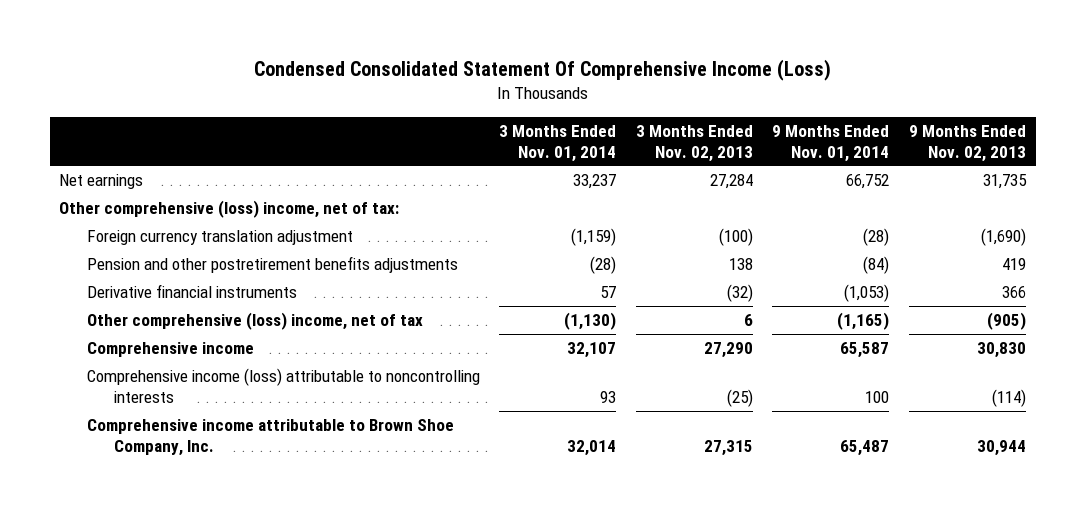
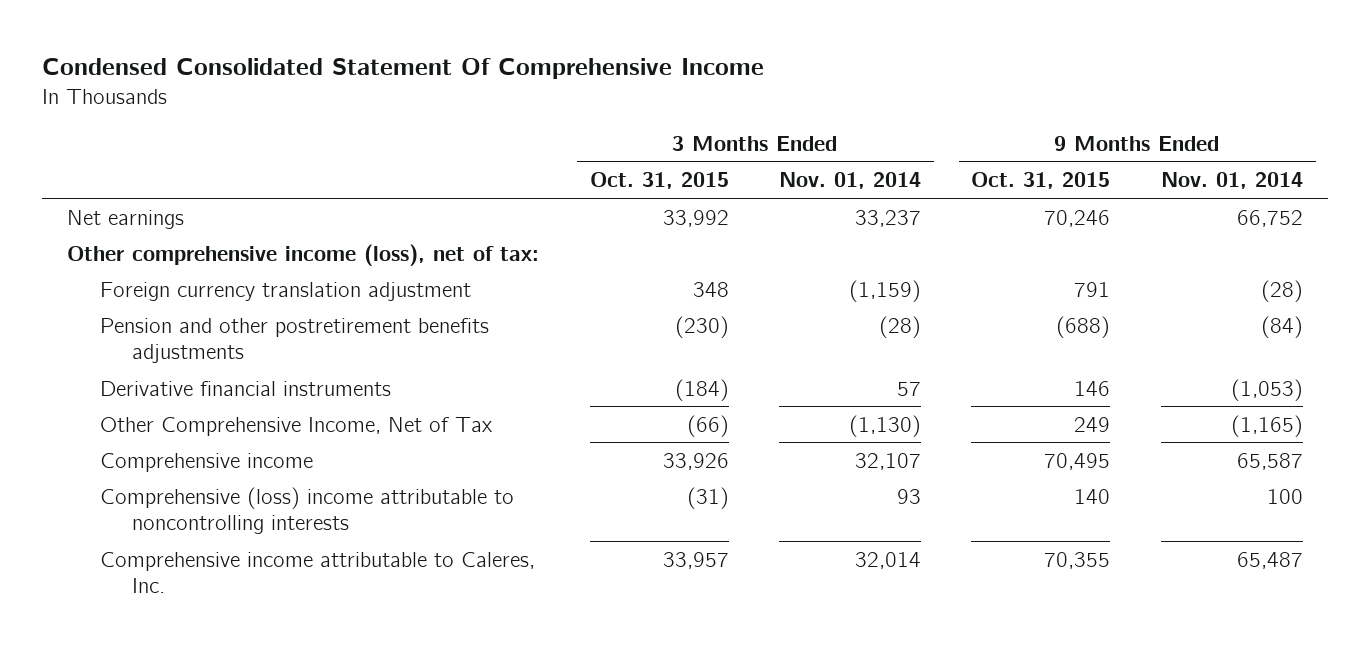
[253,59,831,82] Condensed Consolidated Statement Of Comprehensive Income (Loss) -> [41,58,764,80] Condensed Consolidated Statement Of Comprehensive Income
[635,124,753,162] 3 Months Ended Nov. 02, 2013 -> none
[908,124,1026,162] 9 Months Ended Nov. 02, 2013 -> none
none -> [589,172,729,190] Oct. 31, 2015
none -> [971,172,1111,190] Oct. 31, 2015
[59,199,400,218] Other comprehensive (loss) income, net of tax: -> [67,243,540,266] Other comprehensive income (loss), net of tax:
[86,311,423,330] Other comprehensive (loss) income, net of tax -> [99,416,493,436] Other Comprehensive Income, Net of Tax
[86,367,480,403] Comprehensive income (loss) attributable to noncontrolling interests -> [99,486,514,535] Comprehensive (loss) income attributable to noncontrolling interests
[86,418,454,456] Comprehensive income attributable to Brown Shoe Company, Inc. -> [99,551,535,594] Comprehensive income attributable to Caleres, Inc.

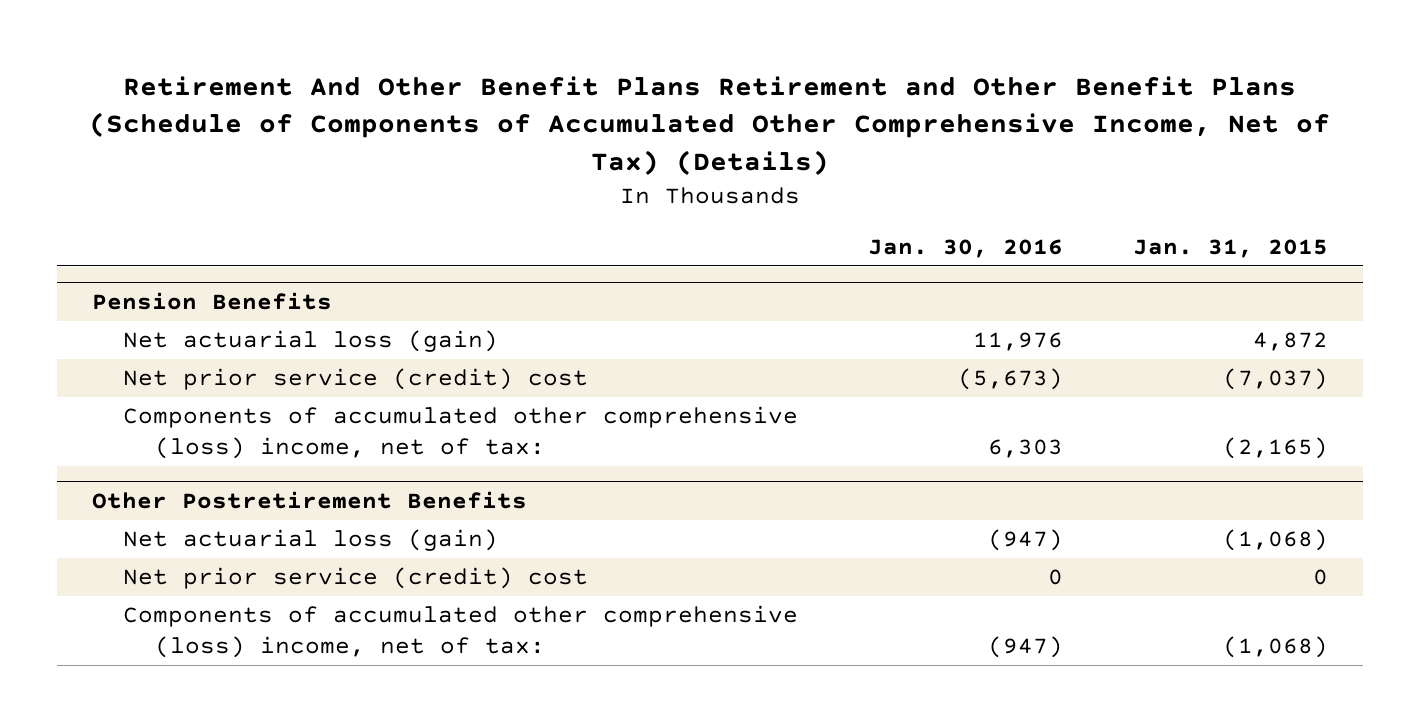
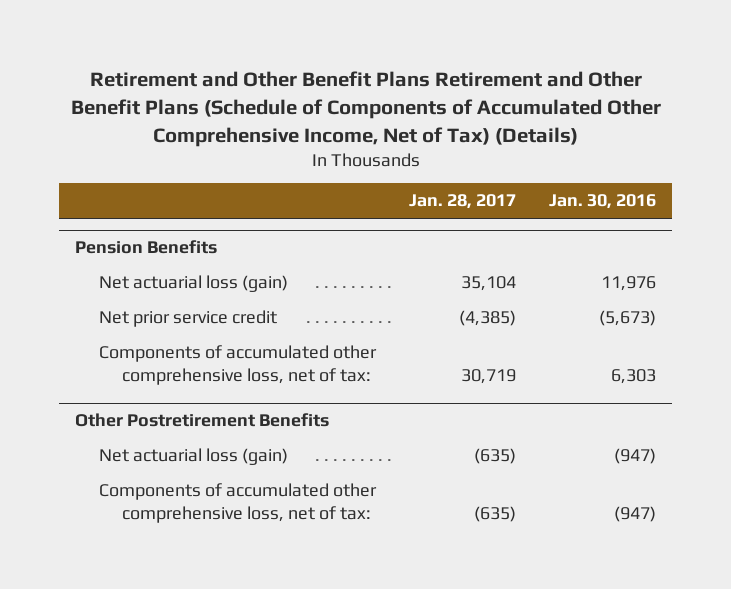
[88,75,1330,176] Retirement And Other Benefit Plans Retirement and Other Benefit Plans (Schedule of Components of Accumulated Other Comprehensive Income, Net of Tax) (Details) -> [70,71,661,147] Retirement and Other Benefit Plans Retirement and Other Benefit Plans (Schedule of Components of Accumulated Other Comprehensive Income, Net of Tax) (Details)
[1133,238,1329,258] Jan. 31, 2015 -> none
none -> [408,194,516,210] Jan. 28, 2017
[123,368,589,391] Net prior service (credit) cost -> [98,310,277,328] Net prior service credit
[123,406,799,459] Components of accumulated other comprehensive (loss) income, net of tax: -> [98,345,377,385] Components of accumulated other comprehensive loss, net of tax:
[123,567,589,590] Net prior service (credit) cost -> none
[123,605,799,658] Components of accumulated other comprehensive (loss) income, net of tax: -> [98,483,377,523] Components of accumulated other comprehensive loss, net of tax:

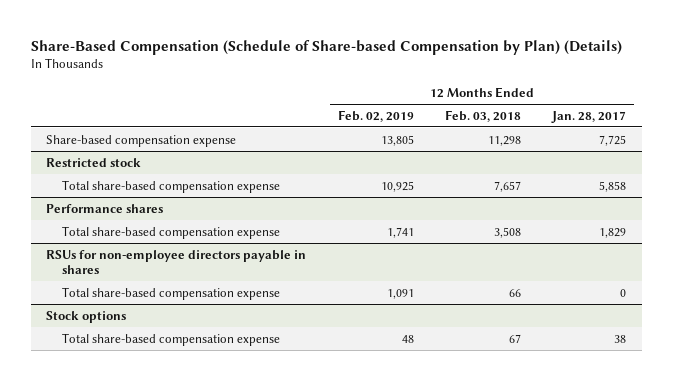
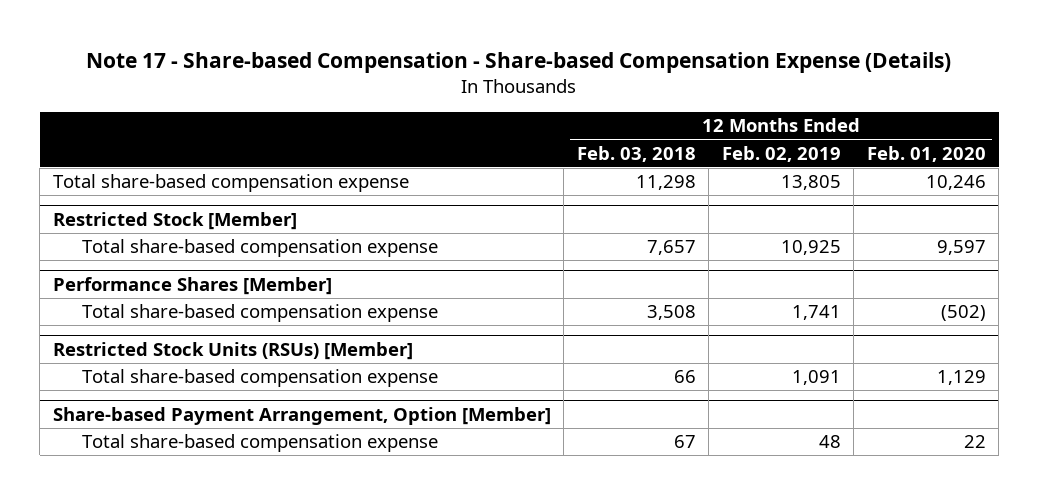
[30,39,622,55] Share-Based Compensation (Schedule of Share-based Compensation by Plan) (Details) -> [86,52,952,74] Note 17 - Share-based Compensation - Share-based Compensation Expense (Details)
[551,110,627,123] Jan. 28, 2017 -> none
none -> [866,145,986,162] Feb. 01, 2020
[46,134,237,147] Share-based compensation expense -> [52,174,409,193] Total share-based compensation expense
[46,157,142,167] Restricted stock -> [52,212,297,231] Restricted Stock [Member]
[46,203,164,213] Performance shares -> [52,277,332,296] Performance Shares [Member]
[46,249,307,275] RSUs for non-employee directors payable in shares -> none
none -> [52,342,413,361] Restricted Stock Units (RSUs) [Member]
[46,310,127,323] Stock options -> [52,407,551,426] Share-based Payment Arrangement, Option [Member]

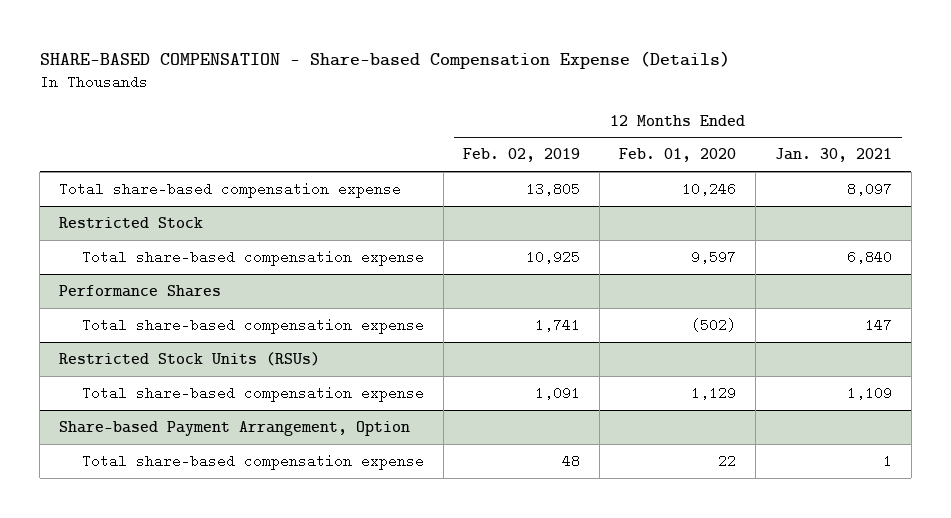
[86,52,952,74] Note 17 - Share-based Compensation - Share-based Compensation Expense (Details) -> [39,51,730,70] SHARE-BASED COMPENSATION - Share-based Compensation Expense (Details)
[576,145,696,162] Feb. 03, 2018 -> none
none -> [774,148,892,163] Jan. 30, 2021
[52,212,297,231] Restricted Stock [Member] -> [59,216,204,228] Restricted Stock
[52,277,332,296] Performance Shares [Member] -> [59,284,222,297] Performance Shares
[52,342,413,361] Restricted Stock Units (RSUs) [Member] -> [59,351,321,366] Restricted Stock Units (RSUs)
[52,407,551,426] Share-based Payment Arrangement, Option [Member] -> [59,420,411,436] Share-based Payment Arrangement, Option

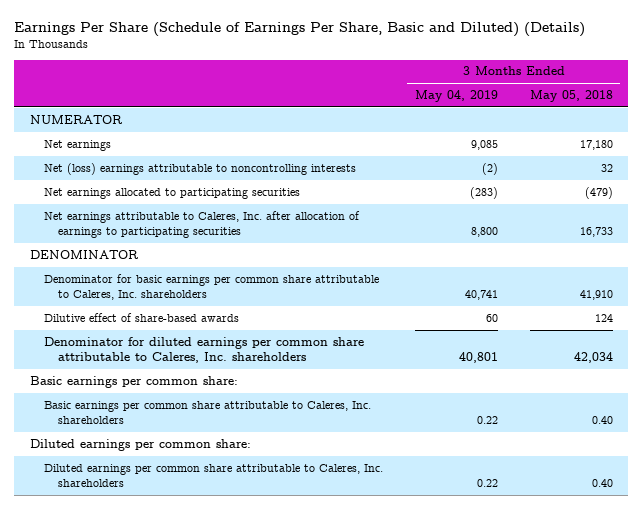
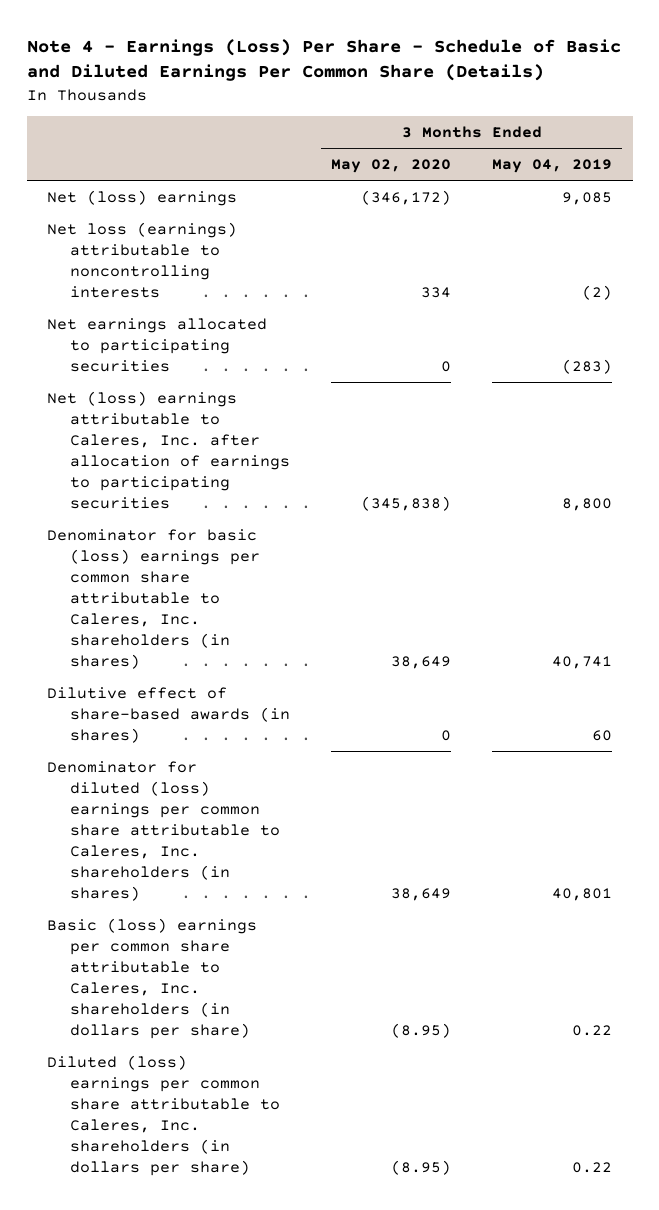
[13,22,585,38] Earnings Per Share (Schedule of Earnings Per Share, Basic and Diluted) (Details) -> [26,39,621,82] Note 4 - Earnings (Loss) Per Share - Schedule of Basic and Diluted Earnings Per Common Share (Details)
[529,90,613,103] May 05, 2018 -> none
none -> [331,159,452,174] May 02, 2020
[29,114,123,124] NUMERATOR -> none
[44,139,112,151] Net earnings -> [47,189,238,206] Net (loss) earnings
[44,162,357,175] Net (loss) earnings attributable to noncontrolling interests -> [47,221,238,298] Net loss (earnings) attributable to noncontrolling interests
[29,249,139,259] DENOMINATOR -> none
[29,375,238,388] Basic earnings per common share: -> none
[29,438,251,451] Diluted earnings per common share: -> none
[44,210,361,238] Net earnings attributable to Caleres, Inc. after allocation of earnings to participating securities -> [47,390,291,509] Net (loss) earnings attributable to Caleres, Inc. after allocation of earnings to participating securities
[44,273,380,300] Denominator for basic earnings per common share attributable to Caleres, Inc. shareholders -> [47,528,261,669] Denominator for basic (loss) earnings per common share attributable to Caleres, Inc. shareholders (in shares)
[44,312,240,322] Dilutive effect of share-based awards -> [47,686,291,743] Dilutive effect of share-based awards (in shares)
[44,336,365,363] Denominator for diluted earnings per common share attributable to Caleres, Inc. shareholders -> [47,760,281,901] Denominator for diluted (loss) earnings per common share attributable to Caleres, Inc. shareholders (in shares)
[44,400,372,424] Basic earnings per common share attributable to Caleres, Inc. shareholders -> [47,917,258,1039] Basic (loss) earnings per common share attributable to Caleres, Inc. shareholders (in dollars per share)
[44,463,384,487] Diluted earnings per common share attributable to Caleres, Inc. shareholders -> [47,1054,281,1176] Diluted (loss) earnings per common share attributable to Caleres, Inc. shareholders (in dollars per share)

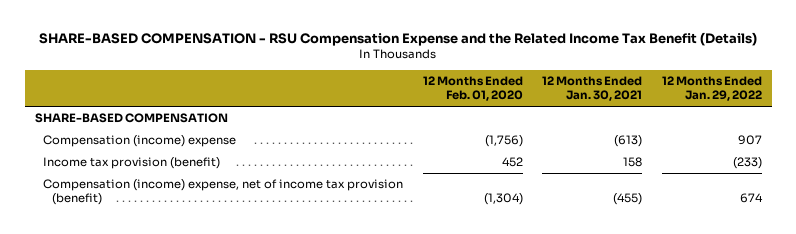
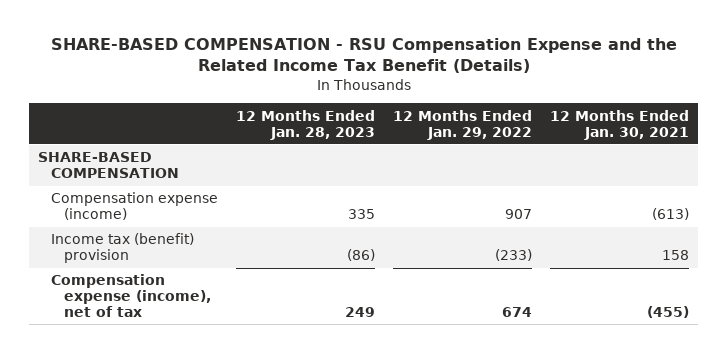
[422,75,523,102] 12 Months Ended Feb. 01, 2020 -> none
none -> [236,109,376,140] 12 Months Ended Jan. 28, 2023
[43,135,237,148] Compensation (income) expense -> [51,192,219,221] Compensation expense (income)
[43,157,221,170] Income tax provision (benefit) -> [51,233,195,264] Income tax (benefit) provision
[43,179,404,206] Compensation (income) expense, net of income tax provision (benefit) -> [51,274,211,318] Compensation expense (income), net of tax

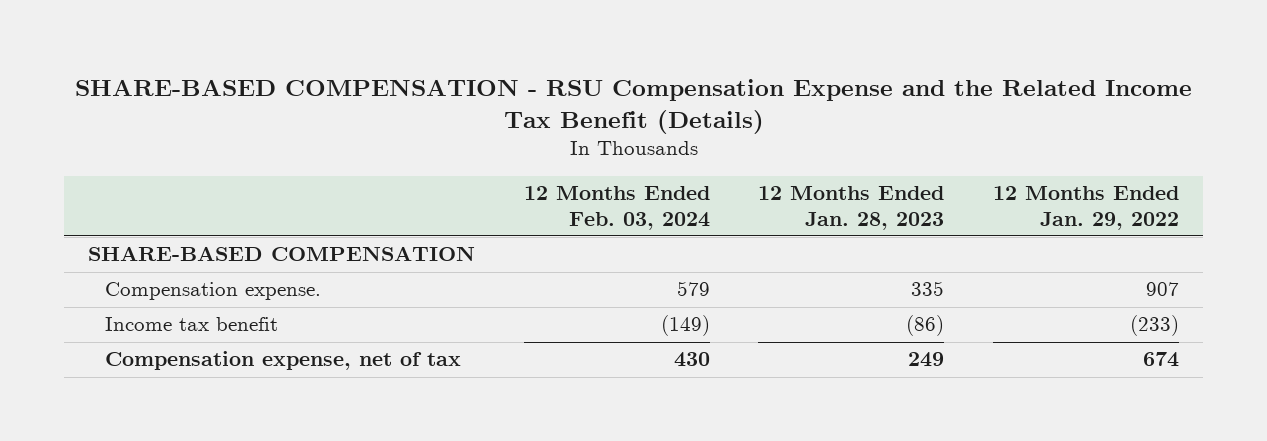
[550,109,690,140] 12 Months Ended Jan. 30, 2021 -> none
none -> [523,186,710,230] 12 Months Ended Feb. 03, 2024
[51,192,219,221] Compensation expense (income) -> [105,282,322,301] Compensation expense.
[51,233,195,264] Income tax (benefit) provision -> [105,317,279,332] Income tax benefit
[51,274,211,318] Compensation expense (income), net of tax -> [105,351,462,371] Compensation expense, net of tax

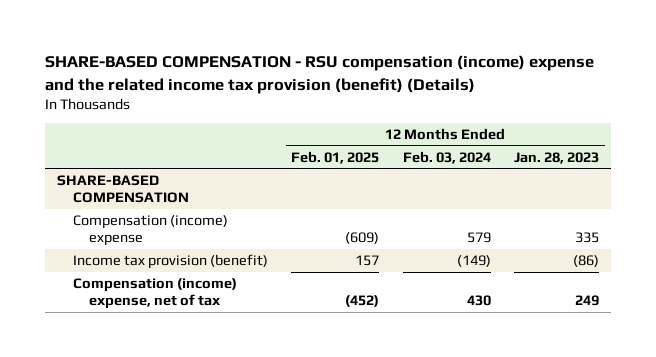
[74,78,1192,134] SHARE-BASED COMPENSATION - RSU Compensation Expense and the Related Income Tax Benefit (Details) -> [45,55,595,94] SHARE-BASED COMPENSATION - RSU compensation (income) expense and the related income tax provision (benefit) (Details)
[992,186,1179,230] 12 Months Ended Jan. 29, 2022 -> none
none -> [291,150,380,164] Feb. 01, 2025
[105,282,322,301] Compensation expense. -> [72,214,228,247] Compensation (income) expense
[105,317,279,332] Income tax benefit -> [72,253,268,269] Income tax provision (benefit)
[105,351,462,371] Compensation expense, net of tax -> [72,277,237,310] Compensation (income) expense, net of tax

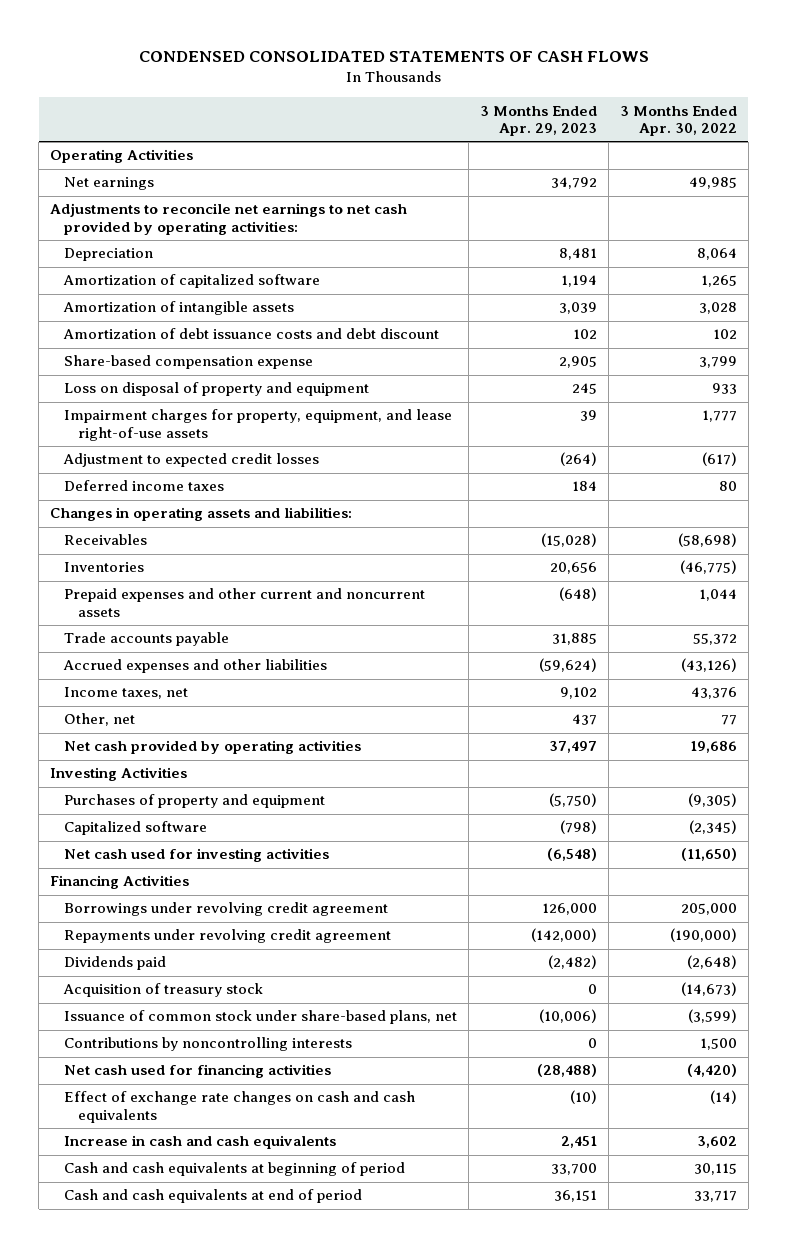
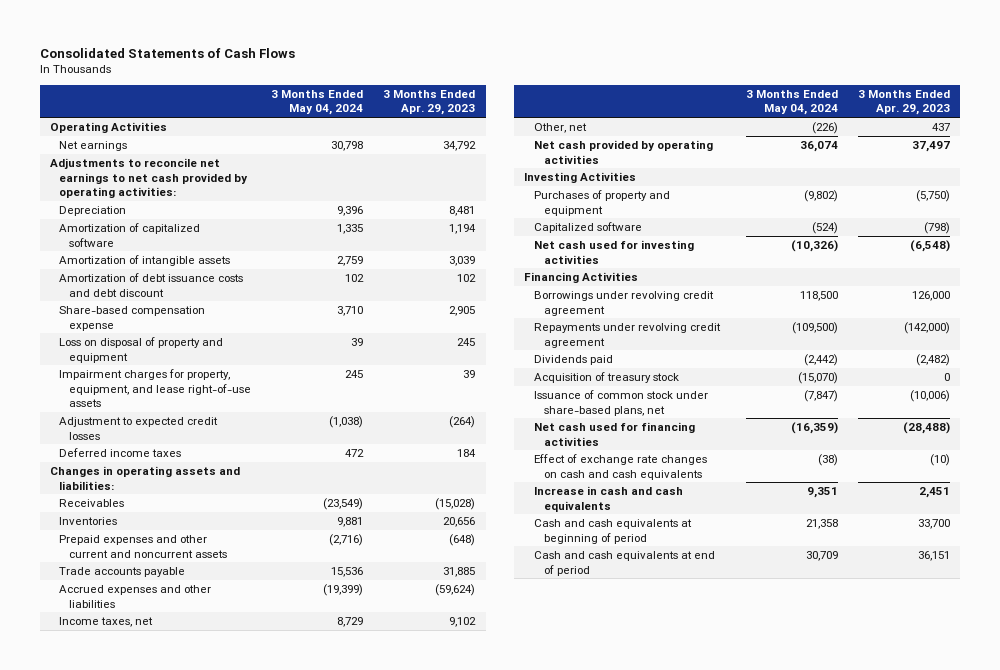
[138,51,649,63] CONDENSED CONSOLIDATED STATEMENTS OF CASH FLOWS -> [39,47,295,58] Consolidated Statements of Cash Flows
[619,105,737,136] 3 Months Ended Apr. 30, 2022 -> none
none -> [271,89,364,116] 3 Months Ended May 04, 2024
[64,1037,353,1052] Contributions by noncontrolling interests -> none

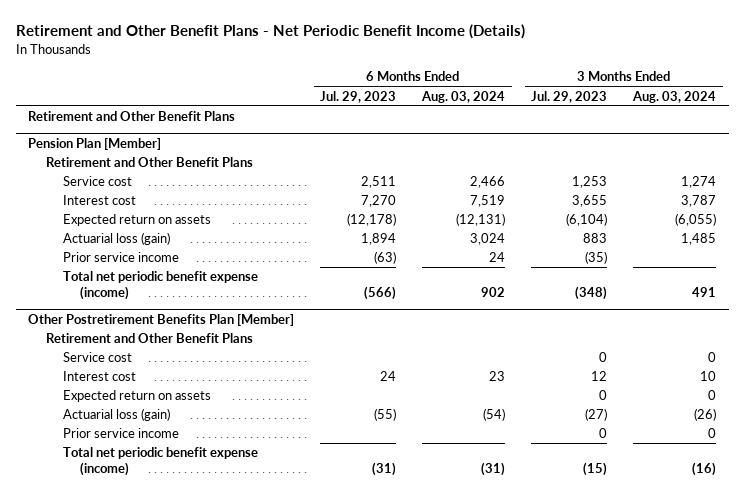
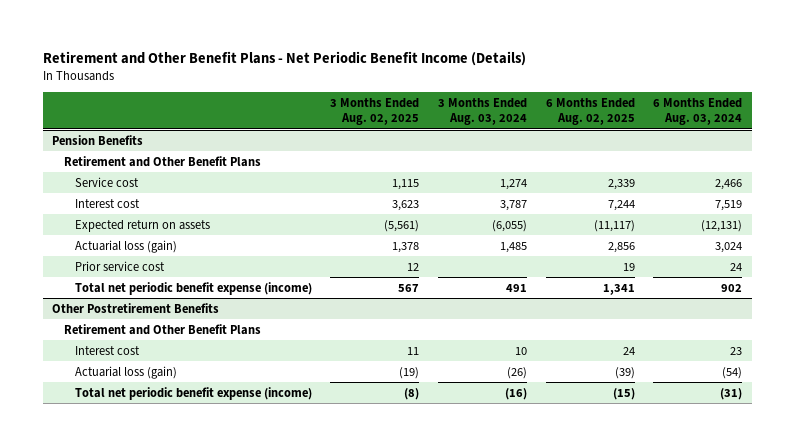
[320,90,397,103] Jul. 29, 2023 -> none
[531,90,608,103] Jul. 29, 2023 -> none
none -> [330,97,420,126] 3 Months Ended Aug. 02, 2025
none -> [545,97,635,126] 6 Months Ended Aug. 02, 2025
[28,111,236,122] Retirement and Other Benefit Plans -> none
[28,138,162,151] Pension Plan [Member] -> [52,134,144,145] Pension Benefits
[62,252,179,263] Prior service income -> [74,260,165,271] Prior service cost
[28,314,295,327] Other Postretirement Benefits Plan [Member] -> [52,302,220,313] Other Postretirement Benefits
[62,352,132,363] Service cost -> none
[62,390,211,403] Expected return on assets -> none
[62,428,179,439] Prior service income -> none

